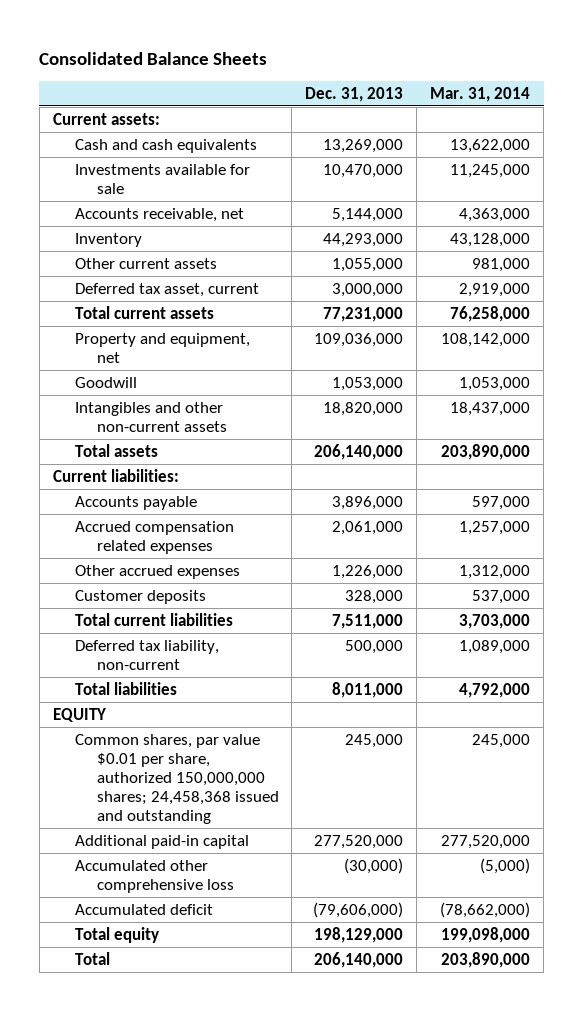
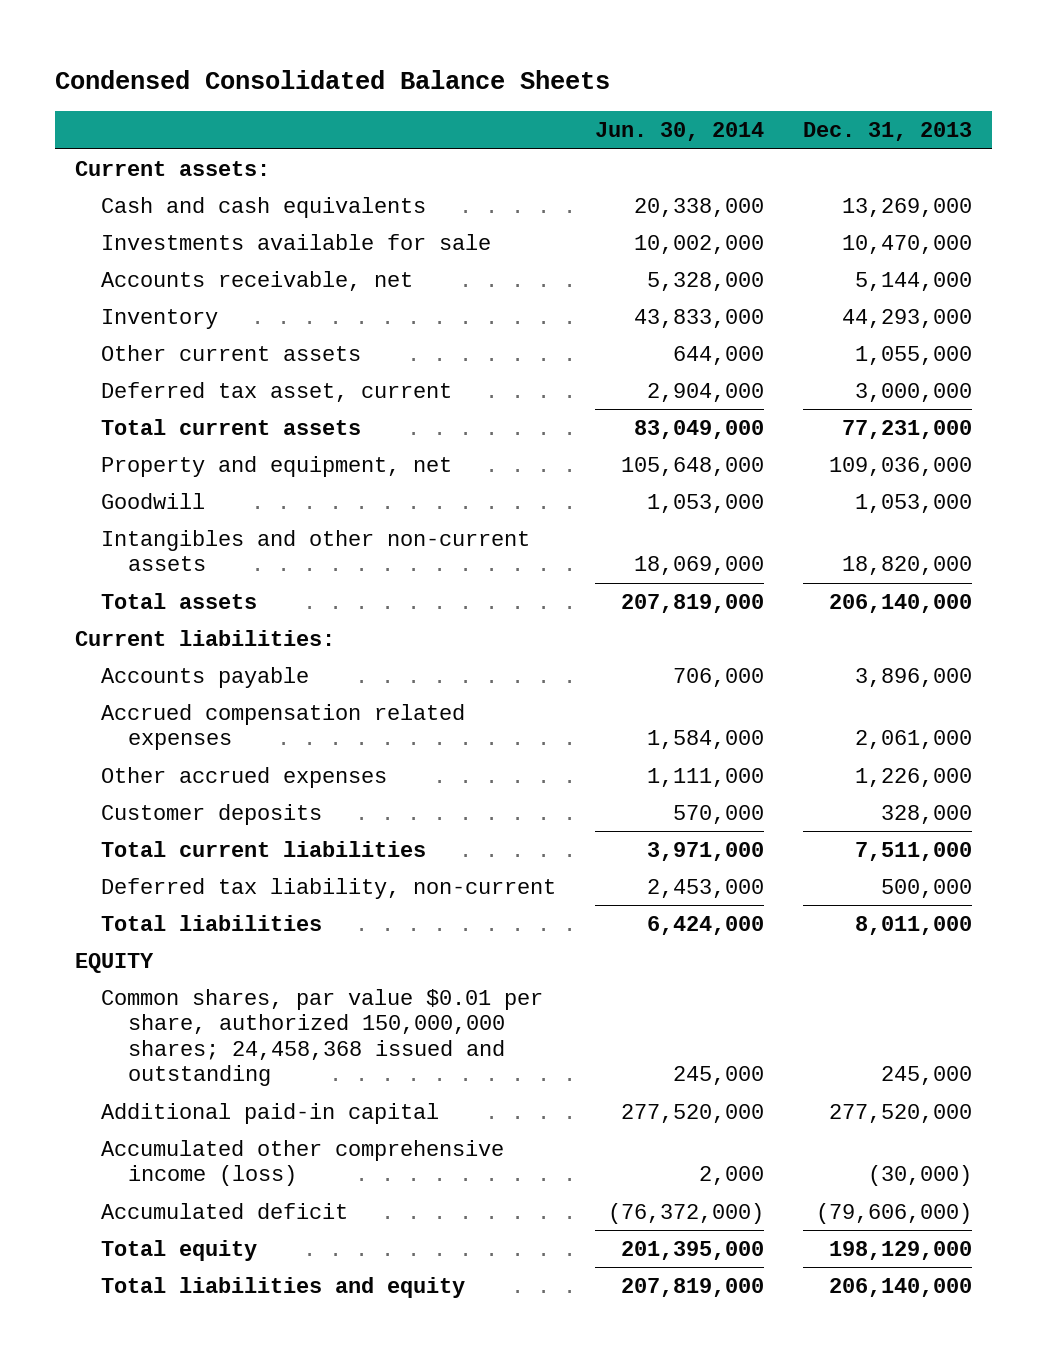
[39,51,268,65] Consolidated Balance Sheets -> [54,70,610,90] Condensed Consolidated Balance Sheets
[430,86,531,102] Mar. 31, 2014 -> none
none -> [595,122,765,142] Jun. 30, 2014
[74,859,234,893] Accumulated other comprehensive loss -> [101,1139,505,1187] Accumulated other comprehensive income (loss)
[74,951,110,965] Total -> [101,1276,466,1298] Total liabilities and equity

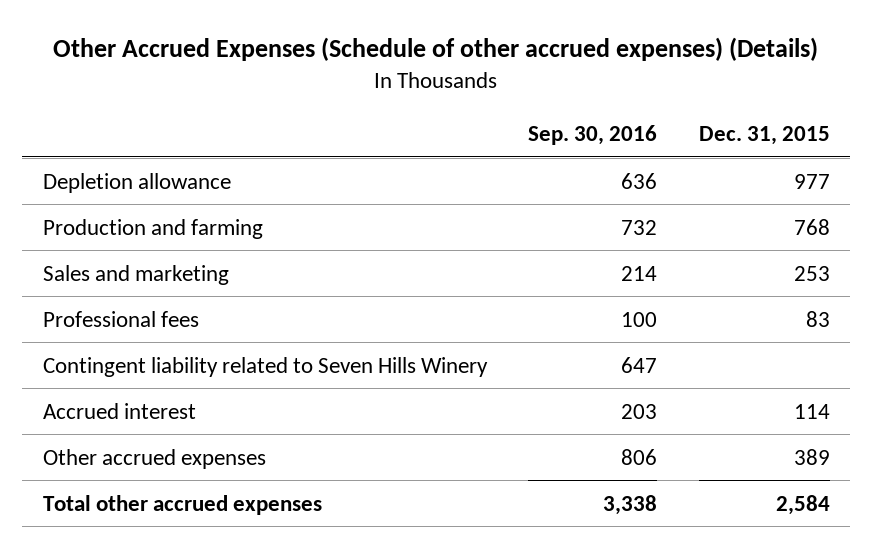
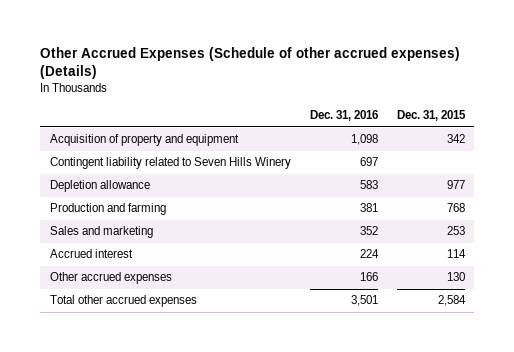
[528,124,658,145] Sep. 30, 2016 -> none
none -> [309,110,378,122] Dec. 31, 2016
none -> [49,134,239,147] Acquisition of property and equipment
[42,356,488,377] Contingent liability related to Seven Hills Winery -> [49,157,291,170] Contingent liability related to Seven Hills Winery
[42,310,199,327] Professional fees -> none
[793,448,830,465] 389 -> [446,272,465,282] 130

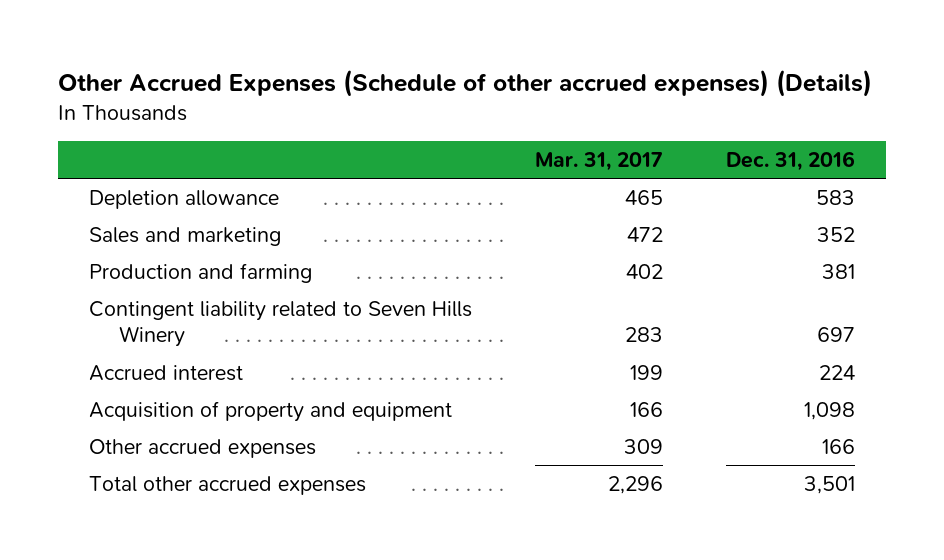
[396,110,466,122] Dec. 31, 2015 -> none
none -> [535,151,664,171] Mar. 31, 2017
[49,203,166,216] Production and farming -> [89,262,313,283] Production and farming
[49,157,291,170] Contingent liability related to Seven Hills Winery -> [89,300,473,348] Contingent liability related to Seven Hills Winery
[49,134,239,147] Acquisition of property and equipment -> [89,400,453,422] Acquisition of property and equipment

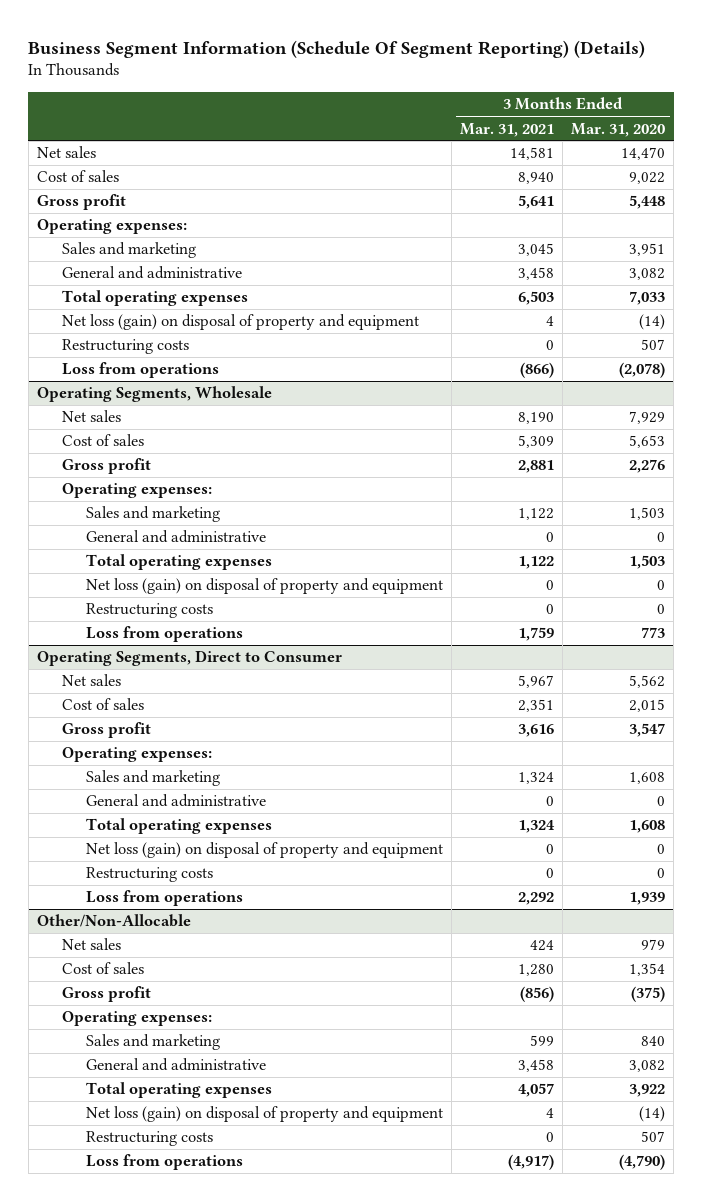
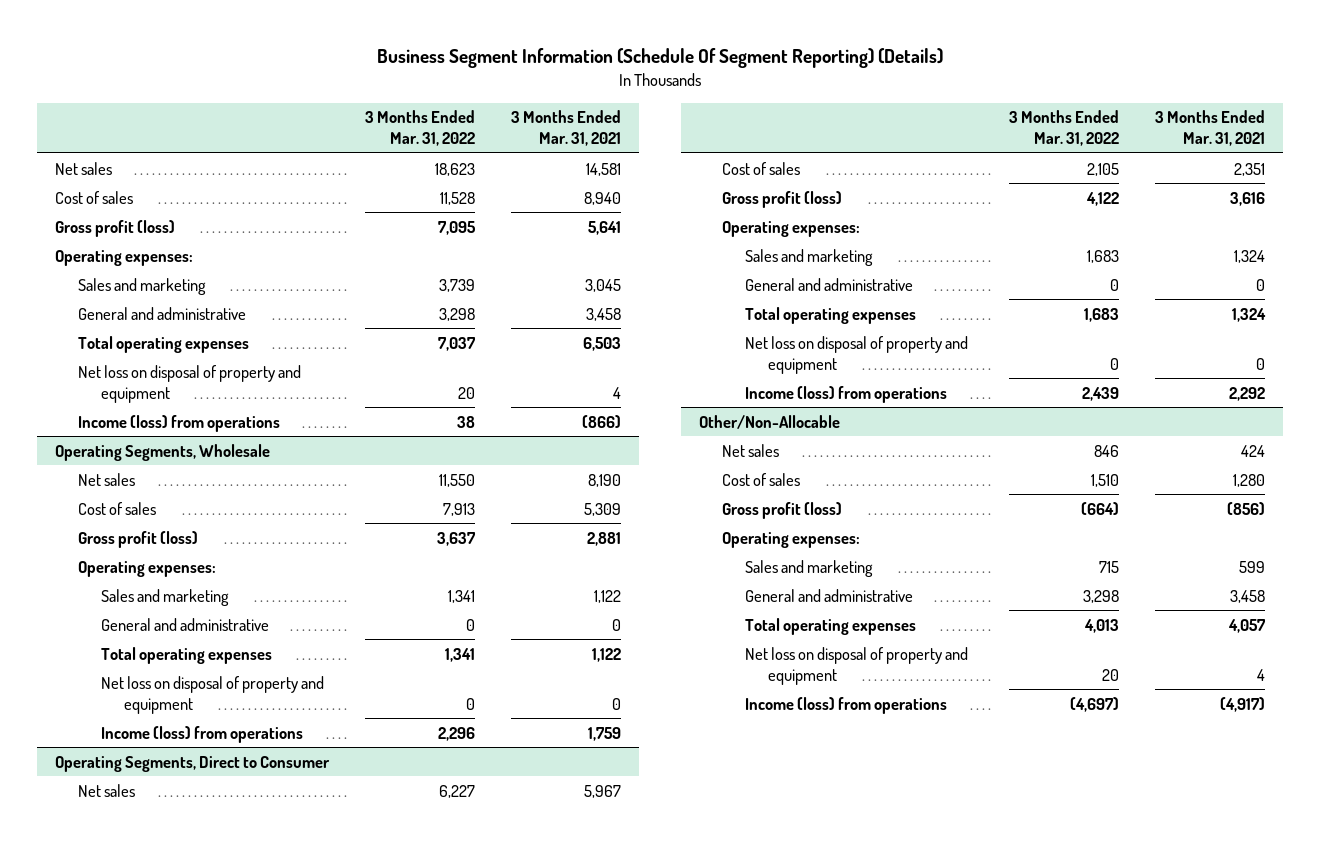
[571,122,666,137] Mar. 31, 2020 -> none
none -> [365,110,476,147] 3 Months Ended Mar. 31, 2022
[36,194,126,211] Gross profit -> [55,219,176,237] Gross profit (loss)
[61,339,189,355] Restructuring costs -> none
[61,314,419,331] Net loss (gain) on disposal of property and equipment -> [78,364,302,403] Net loss on disposal of property and equipment
[61,362,219,379] Loss from operations -> [78,414,281,432] Income (loss) from operations
[61,458,151,475] Gross profit -> [78,530,199,548] Gross profit (loss)
[86,603,214,619] Restructuring costs -> none
[86,578,444,595] Net loss (gain) on disposal of property and equipment -> [101,675,325,714] Net loss on disposal of property and equipment
[86,626,244,643] Loss from operations -> [101,725,304,743] Income (loss) from operations
[61,722,151,739] Gross profit -> [721,190,842,208] Gross profit (loss)
[86,867,214,883] Restructuring costs -> none
[86,842,444,859] Net loss (gain) on disposal of property and equipment -> [744,335,968,374] Net loss on disposal of property and equipment
[86,890,244,907] Loss from operations -> [744,385,947,403] Income (loss) from operations
[61,986,151,1003] Gross profit -> [721,501,842,519] Gross profit (loss)
[86,1131,214,1147] Restructuring costs -> none
[86,1106,444,1123] Net loss (gain) on disposal of property and equipment -> [744,646,968,685] Net loss on disposal of property and equipment
[86,1154,244,1171] Loss from operations -> [744,696,947,714] Income (loss) from operations

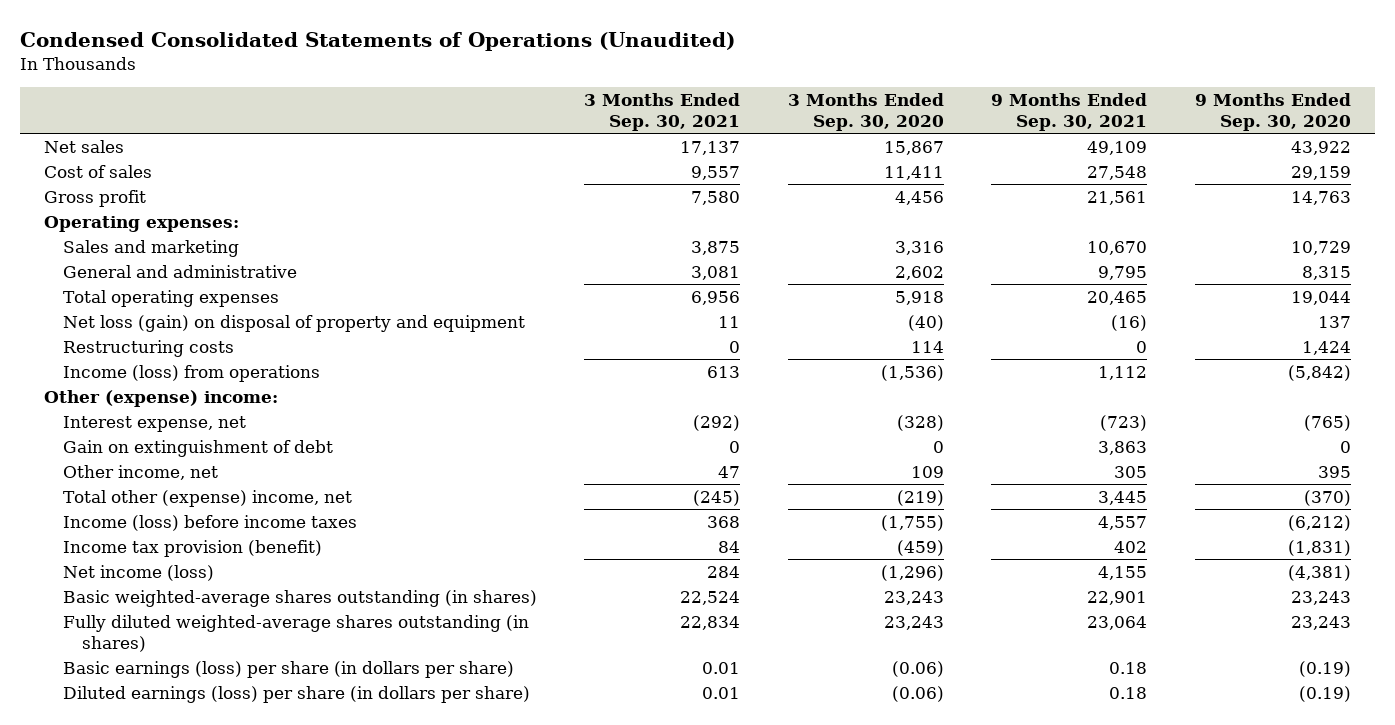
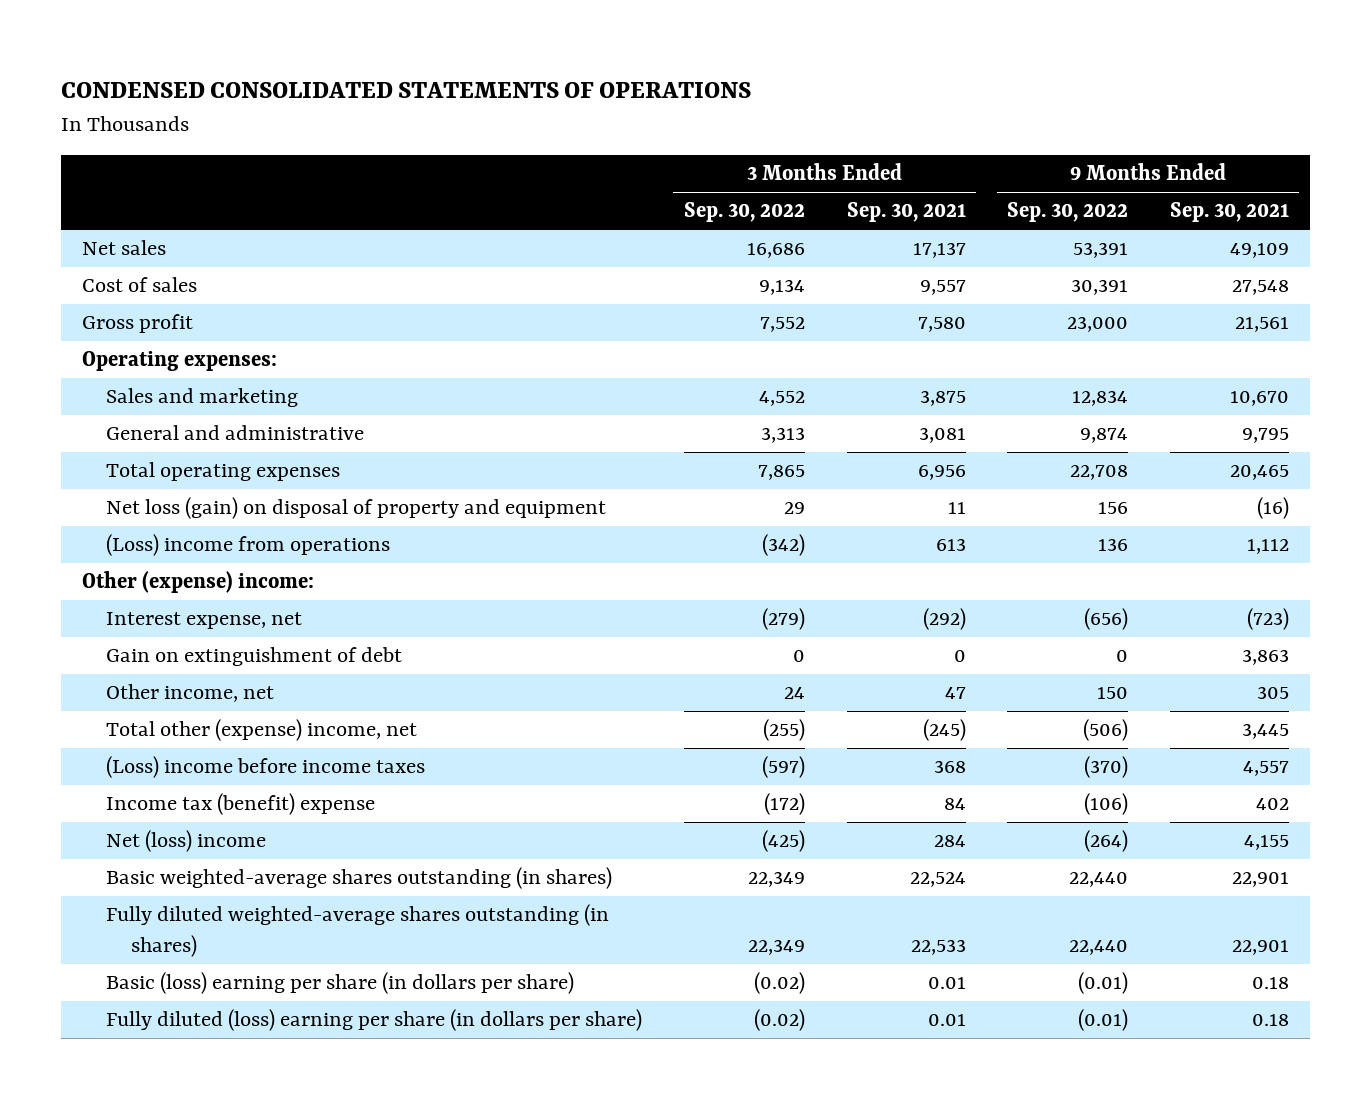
[20,31,736,51] Condensed Consolidated Statements of Operations (Unaudited) -> [61,82,752,99] CONDENSED CONSOLIDATED STATEMENTS OF OPERATIONS
[787,93,944,131] 3 Months Ended Sep. 30, 2020 -> none
[1194,93,1351,131] 9 Months Ended Sep. 30, 2020 -> none
none -> [683,202,805,223] Sep. 30, 2022
none -> [1007,202,1129,223] Sep. 30, 2022
[62,339,234,357] Restructuring costs -> none
[62,364,320,382] Income (loss) from operations -> [106,534,391,557] (Loss) income from operations
[62,514,357,531] Income (loss) before income taxes -> [106,756,426,779] (Loss) income before income taxes
[62,539,322,557] Income tax provision (benefit) -> [106,793,376,816] Income tax (benefit) expense
[62,564,214,581] Net income (loss) -> [106,830,267,853] Net (loss) income
[680,615,741,630] 22,834 -> [910,939,966,956] 22,533
[1087,615,1148,630] 23,064 -> [1231,940,1289,956] 22,901
[62,660,514,678] Basic earnings (loss) per share (in dollars per share) -> [106,972,575,995] Basic (loss) earning per share (in dollars per share)
[62,685,530,703] Diluted earnings (loss) per share (in dollars per share) -> [106,1009,643,1032] Fully diluted (loss) earning per share (in dollars per share)

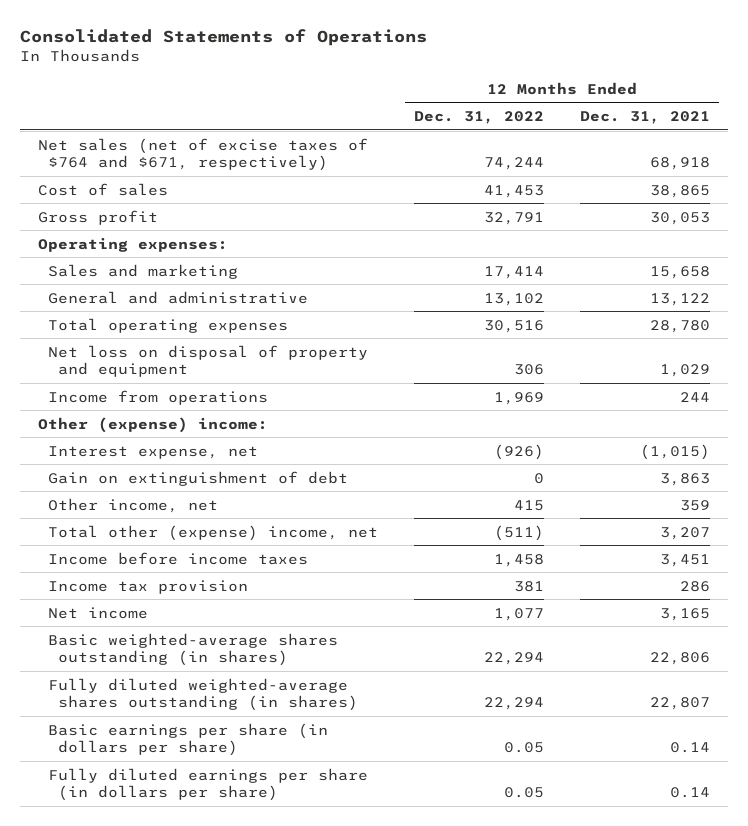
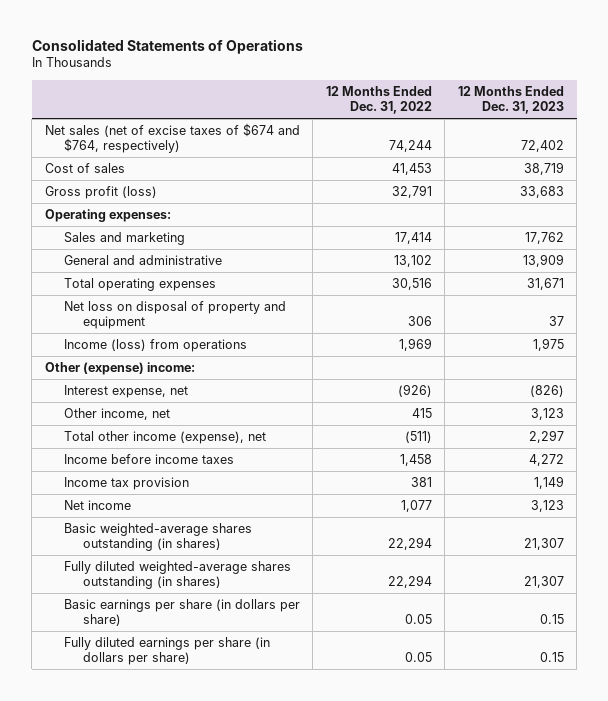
[579,111,710,125] Dec. 31, 2021 -> none
none -> [457,85,564,115] 12 Months Ended Dec. 31, 2023
[38,137,369,171] Net sales (net of excise taxes of $764 and $671, respectively) -> [44,122,300,154] Net sales (net of excise taxes of $674 and $764, respectively)
[38,209,159,225] Gross profit -> [44,185,157,199] Gross profit (loss)
[48,389,269,405] Income from operations -> [63,338,247,352] Income (loss) from operations
[48,470,349,486] Gain on extinguishment of debt -> none
[48,524,379,541] Total other (expense) income, net -> [63,430,266,444] Total other income (expense), net

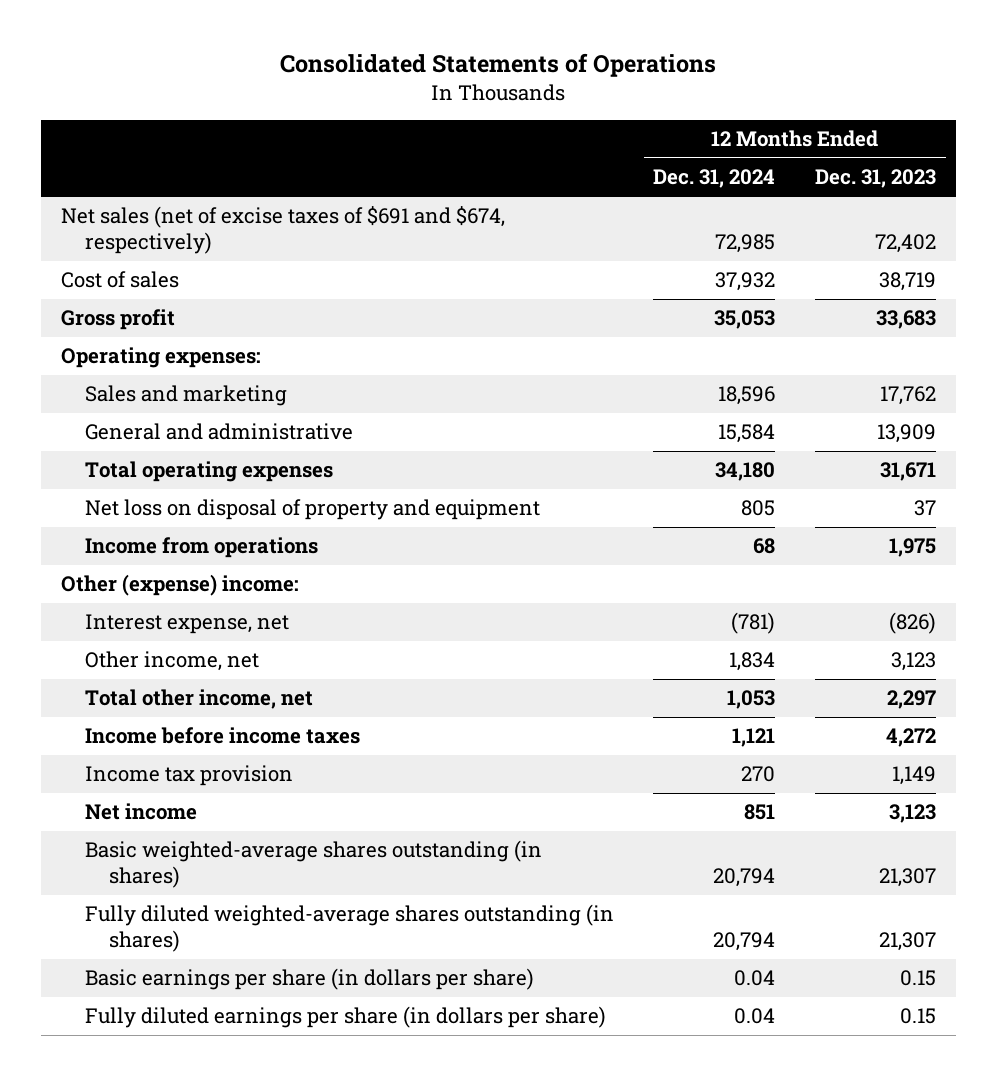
[325,85,432,115] 12 Months Ended Dec. 31, 2022 -> none
none -> [653,169,776,189] Dec. 31, 2024
[44,122,300,154] Net sales (net of excise taxes of $674 and $764, respectively) -> [60,206,505,254] Net sales (net of excise taxes of $691 and $674, respectively)
[44,185,157,199] Gross profit (loss) -> [60,309,175,331] Gross profit
[63,338,247,352] Income (loss) from operations -> [84,537,318,559] Income from operations
[63,430,266,444] Total other income (expense), net -> [84,689,313,710] Total other income, net

